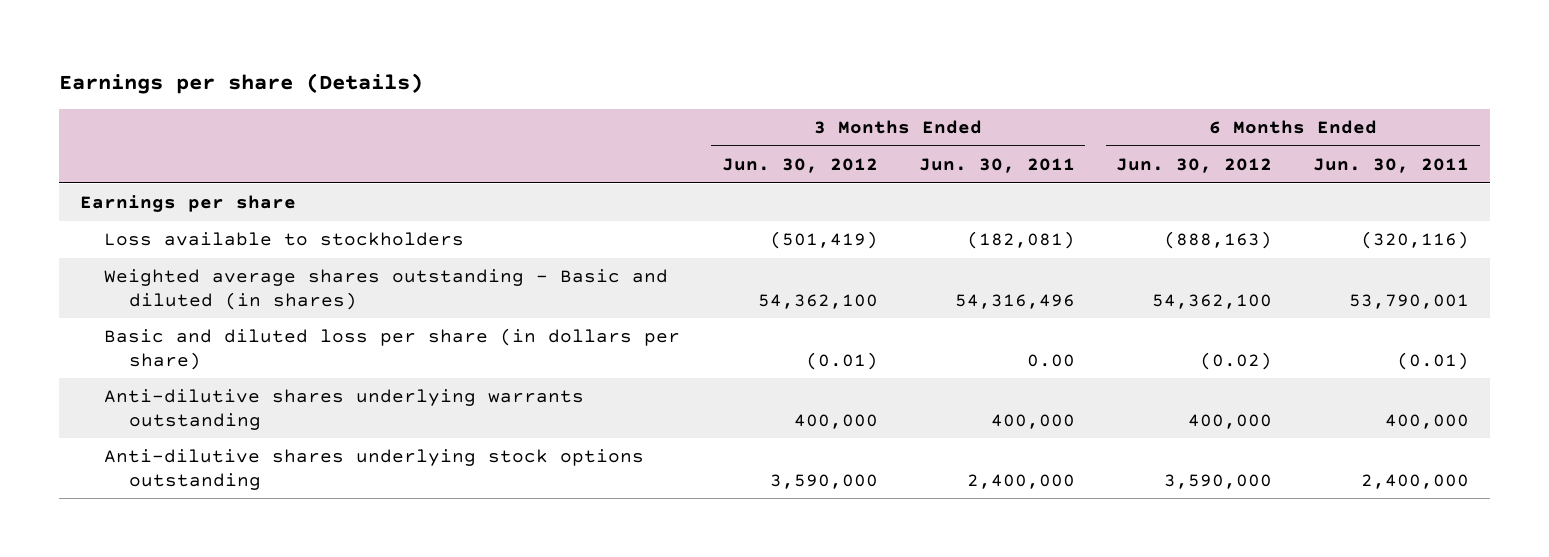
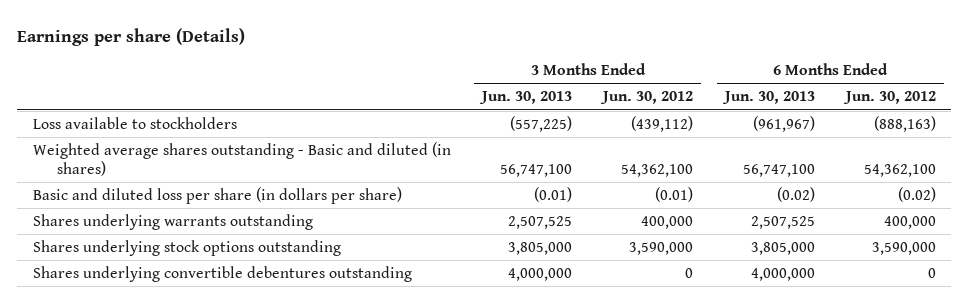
[918,158,1075,174] Jun. 30, 2011 -> none
[1313,158,1470,174] Jun. 30, 2011 -> none
none -> [479,91,573,105] Jun. 30, 2013
none -> [721,91,815,105] Jun. 30, 2013
[79,195,296,213] Earnings per share -> none
[769,231,878,250] (501,419) -> [631,115,694,132] (439,112)
[104,389,585,430] Anti-dilutive shares underlying warrants outstanding -> [32,213,313,230] Shares underlying warrants outstanding
[104,449,645,490] Anti-dilutive shares underlying stock options outstanding -> [32,239,341,256] Shares underlying stock options outstanding
none -> [32,265,412,282] Shares underlying convertible debentures outstanding

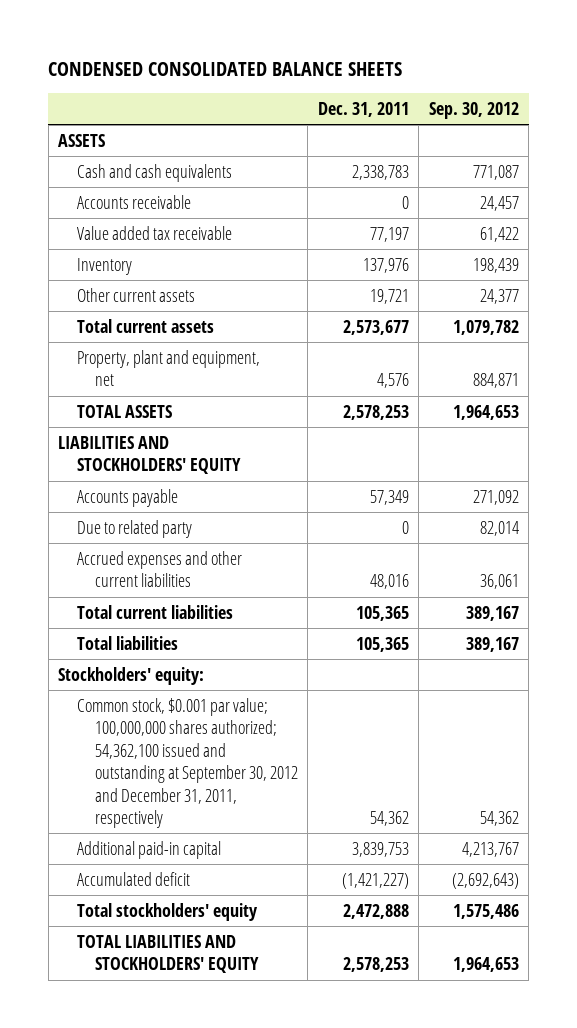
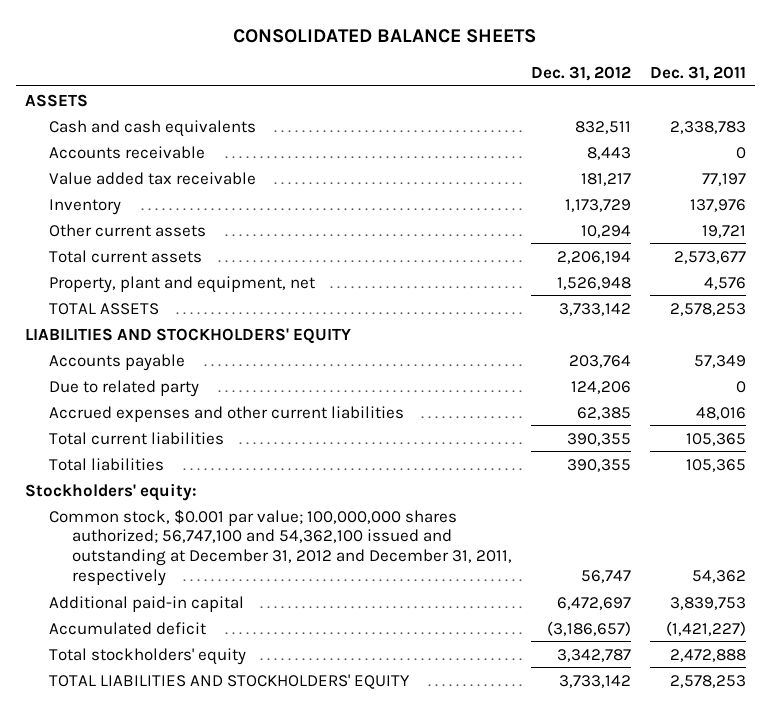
[48,61,403,76] CONDENSED CONSOLIDATED BALANCE SHEETS -> [233,29,537,44] CONSOLIDATED BALANCE SHEETS
[428,101,519,119] Sep. 30, 2012 -> none
none -> [531,65,632,81] Dec. 31, 2012
[76,697,298,828] Common stock, $0.001 par value; 100,000,000 shares authorized; 54,362,100 issued and outstanding at September 30, 2012 and December 31, 2011, respectively -> [48,508,513,586] Common stock, $0.001 par value; 100,000,000 shares authorized; 56,747,100 and 54,362,100 issued and outstanding at December 31, 2012 and December 31, 2011, respectively

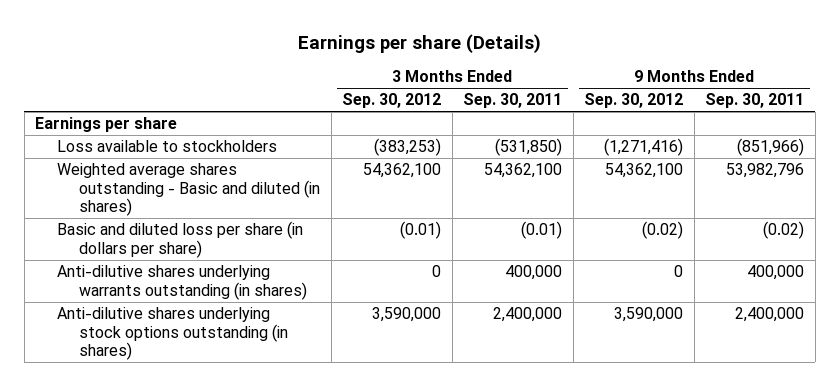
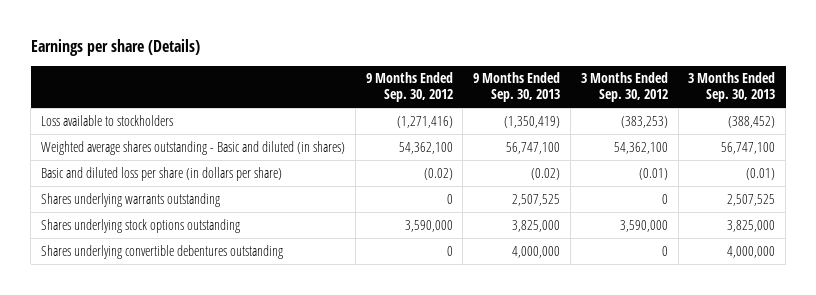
[463,93,563,109] Sep. 30, 2011 -> none
[705,93,805,109] Sep. 30, 2011 -> none
none -> [473,72,561,103] 9 Months Ended Sep. 30, 2013
none -> [688,72,776,103] 3 Months Ended Sep. 30, 2013
[35,117,178,133] Earnings per share -> none
[57,265,308,300] Anti-dilutive shares underlying warrants outstanding (in shares) -> [41,192,221,207] Shares underlying warrants outstanding
[57,307,289,361] Anti-dilutive shares underlying stock options outstanding (in shares) -> [41,218,241,233] Shares underlying stock options outstanding
none -> [41,244,284,259] Shares underlying convertible debentures outstanding

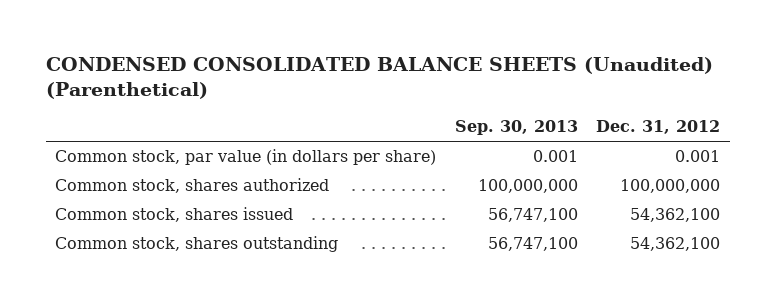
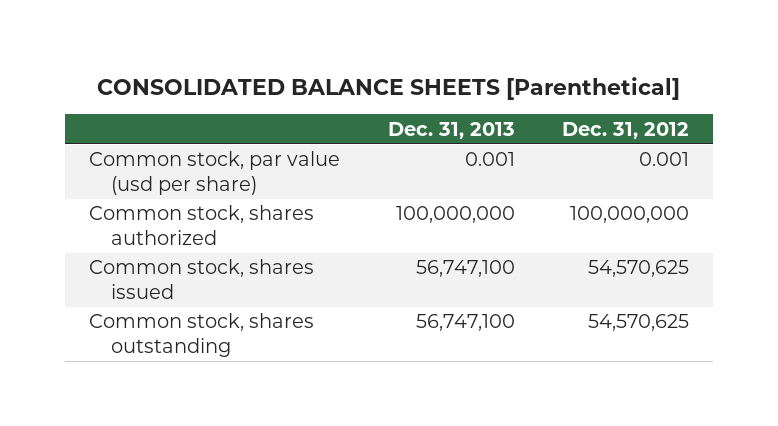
[46,57,714,99] CONDENSED CONSOLIDATED BALANCE SHEETS (Unaudited) (Parenthetical) -> [97,77,681,101] CONSOLIDATED BALANCE SHEETS [Parenthetical]
[454,120,578,136] Sep. 30, 2013 -> none
none -> [387,121,515,139] Dec. 31, 2013
[55,149,437,166] Common stock, par value (in dollars per share) -> [88,151,340,195] Common stock, par value (usd per share)
[630,208,721,223] 54,362,100 -> [588,260,690,278] 54,570,625
[630,237,721,252] 54,362,100 -> [588,314,690,332] 54,570,625

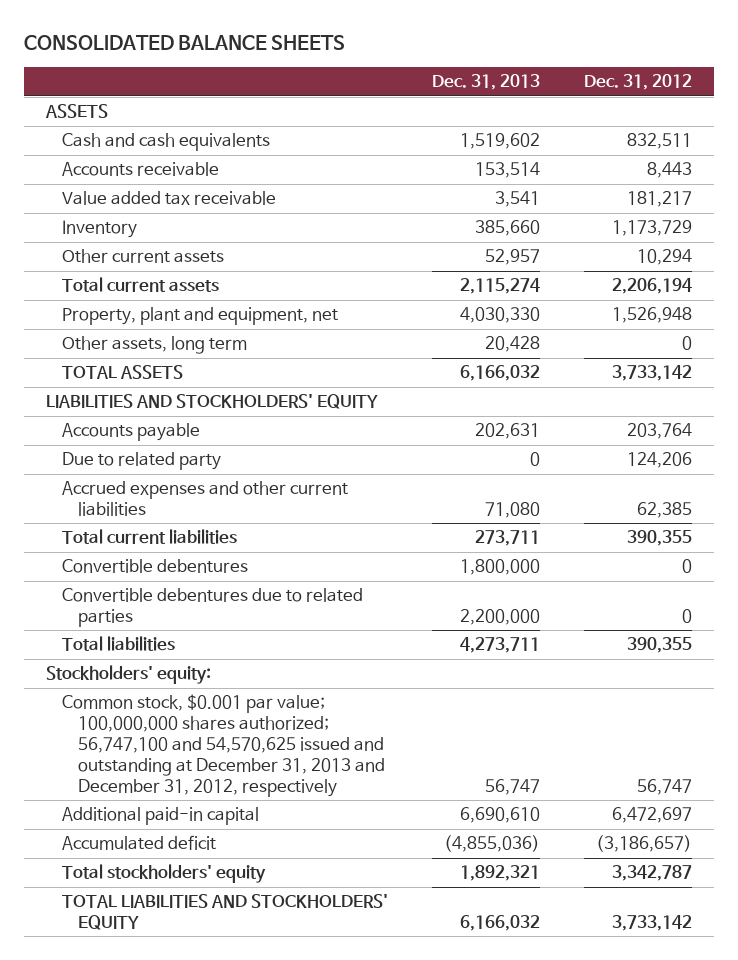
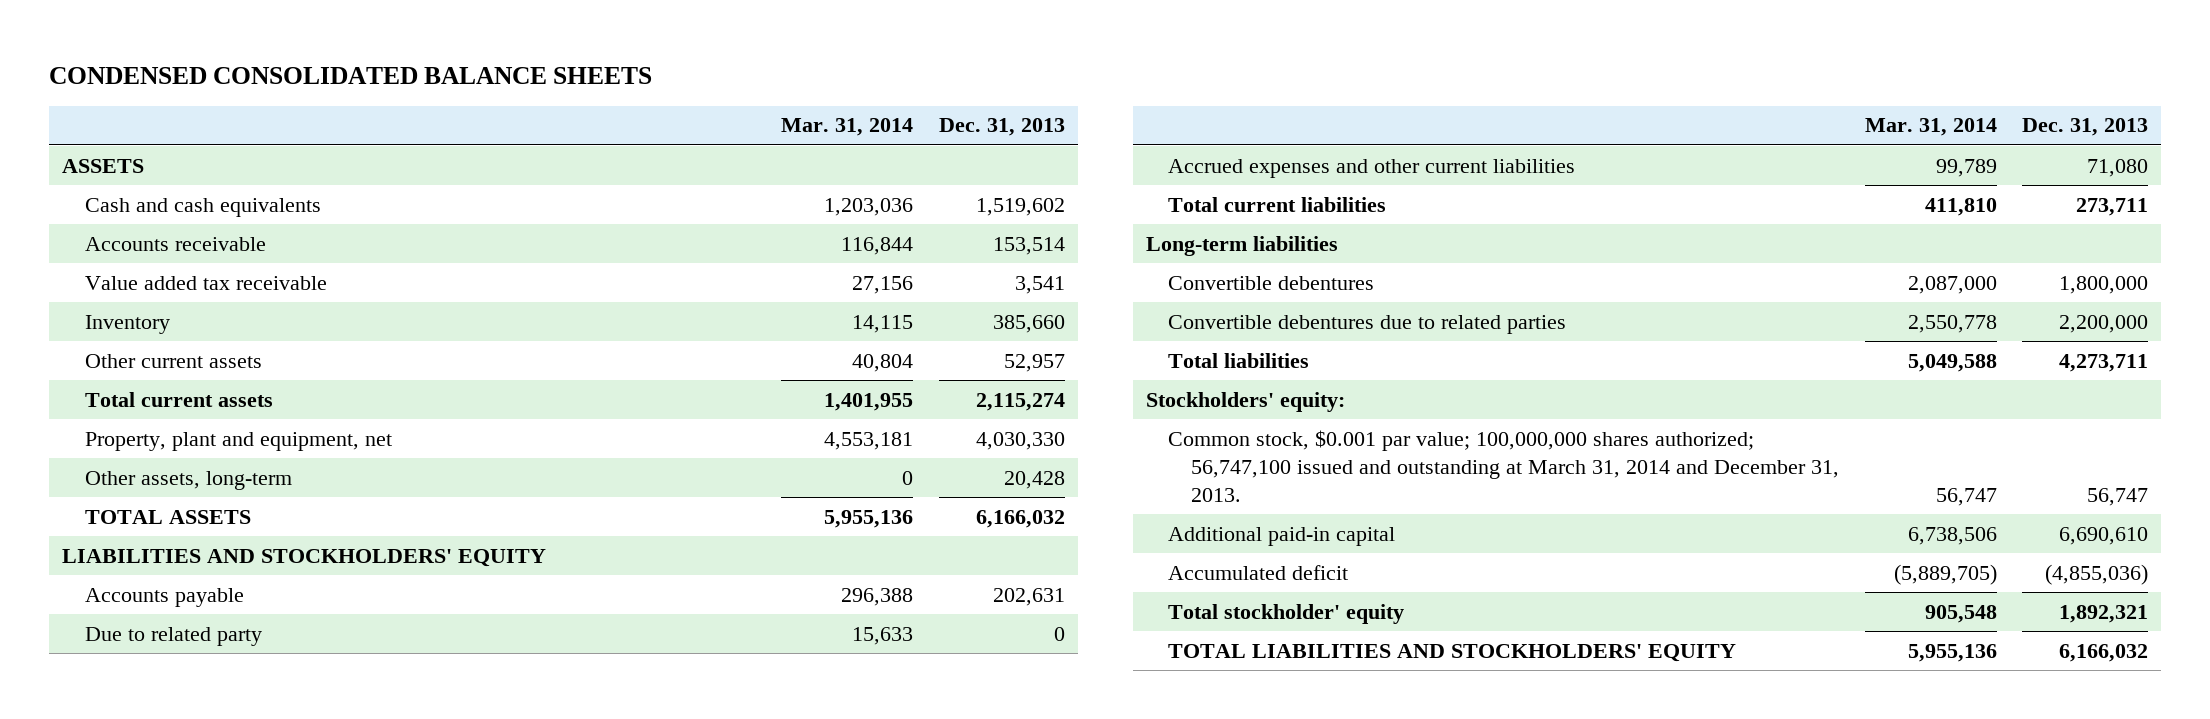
[23,35,345,51] CONSOLIDATED BALANCE SHEETS -> [49,66,653,84] CONDENSED CONSOLIDATED BALANCE SHEETS
[584,74,693,91] Dec. 31, 2012 -> none
none -> [780,118,913,137] Mar. 31, 2014
[62,336,248,355] Other assets, long term -> [84,470,292,490] Other assets, long-term
none -> [1145,235,1338,256] Long-term liabilities
[62,694,386,798] Common stock, $0.001 par value; 100,000,000 shares authorized; 56,747,100 and 54,570,625 issued and outstanding at December 31, 2013 and December 31, 2012, respectively -> [1168,429,1839,503] Common stock, $0.001 par value; 100,000,000 shares authorized; 56,747,100 issued and outstanding at March 31, 2014 and December 31, 2013.
[62,864,267,884] Total stockholders' equity -> [1168,603,1405,624] Total stockholder' equity

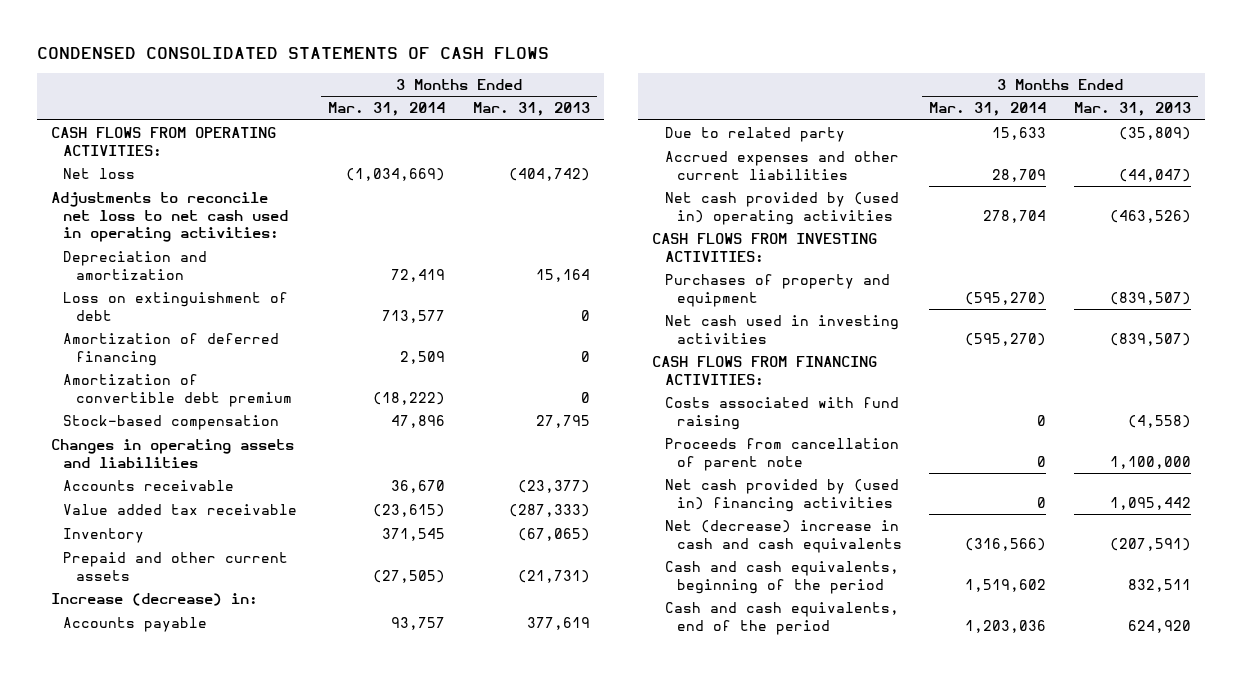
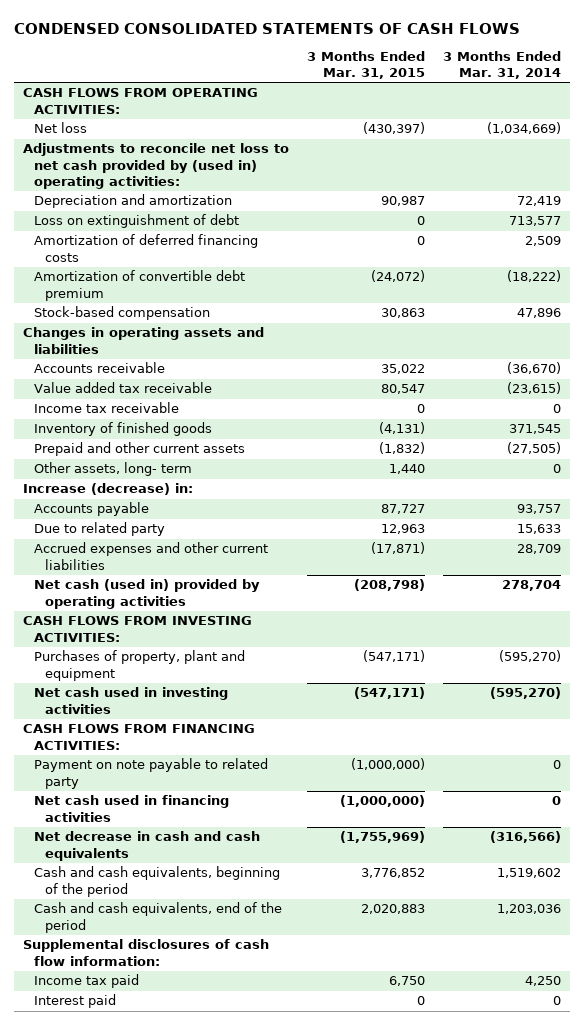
[472,102,590,117] Mar. 31, 2013 -> none
none -> [306,50,425,79] 3 Months Ended Mar. 31, 2015
[51,192,289,243] Adjustments to reconcile net loss to net cash used in operating activities: -> [23,143,290,189] Adjustments to reconcile net loss to net cash provided by (used in) operating activities:
[63,333,280,366] Amortization of deferred financing -> [34,234,259,262] Amortization of deferred financing costs
[391,480,446,494] 36,670 -> [506,362,561,375] (36,670)
none -> [34,402,180,414] Income tax receivable
[63,528,145,544] Inventory -> [34,422,213,437] Inventory of finished goods
none -> [34,462,193,477] Other assets, long- term
[664,192,899,225] Net cash provided by (used in) operating activities -> [34,579,261,609] Net cash (used in) provided by operating activities
[664,274,890,307] Purchases of property and equipment -> [34,650,246,681] Purchases of property, plant and equipment
[664,397,899,430] Costs associated with fund raising -> none
[664,438,899,471] Proceeds from cancellation of parent note -> none
none -> [34,758,269,789] Payment on note payable to related party
[664,479,899,512] Net cash provided by (used in) financing activities -> [34,795,230,822] Net cash used in financing activities
[664,520,902,553] Net (decrease) increase in cash and cash equivalents -> [34,831,261,861] Net decrease in cash and cash equivalents
none -> [23,939,270,966] Supplemental disclosures of cash flow information:
none -> [34,974,140,989] Income tax paid
none -> [34,994,117,1009] Interest paid

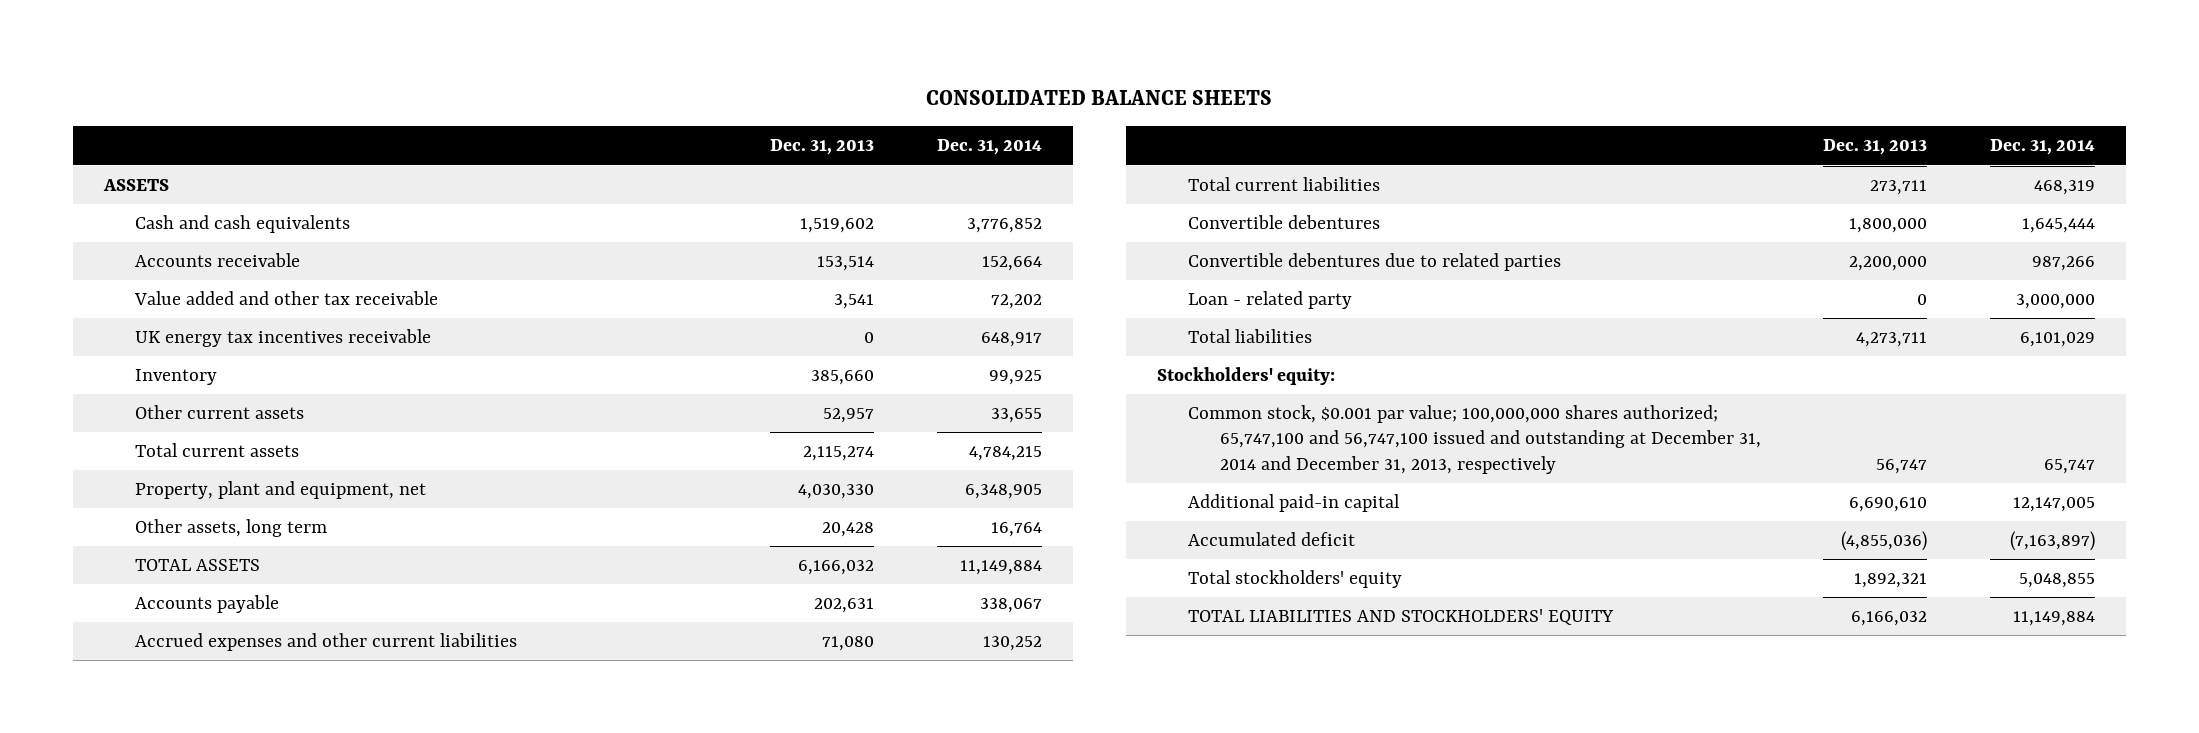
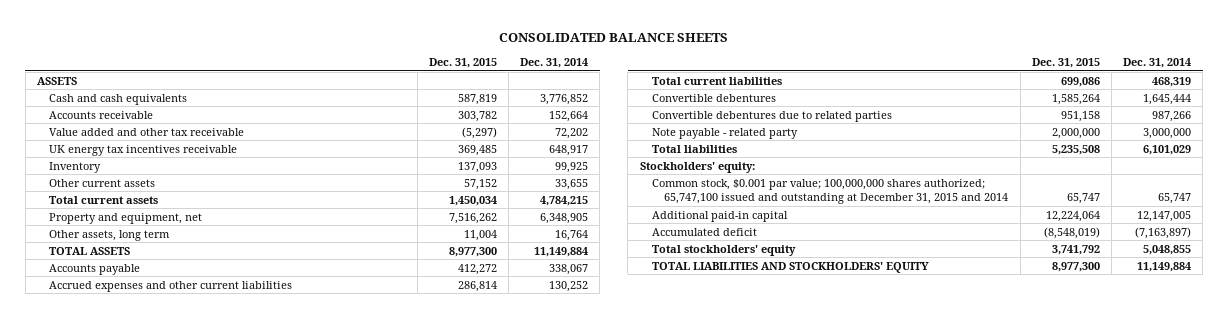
[770,139,875,156] Dec. 31, 2013 -> none
none -> [428,58,497,69] Dec. 31, 2015
[135,481,427,500] Property, plant and equipment, net -> [49,212,203,224] Property and equipment, net
[1188,291,1353,310] Loan - related party -> [651,127,798,139] Note payable - related party
[1188,405,1761,474] Common stock, $0.001 par value; 100,000,000 shares authorized; 65,747,100 and 56,747,100 issued and outstanding at December 31, 2014 and December 31, 2013, respectively -> [651,178,1009,205] Common stock, $0.001 par value; 100,000,000 shares authorized; 65,747,100 issued and outstanding at December 31, 2015 and 2014

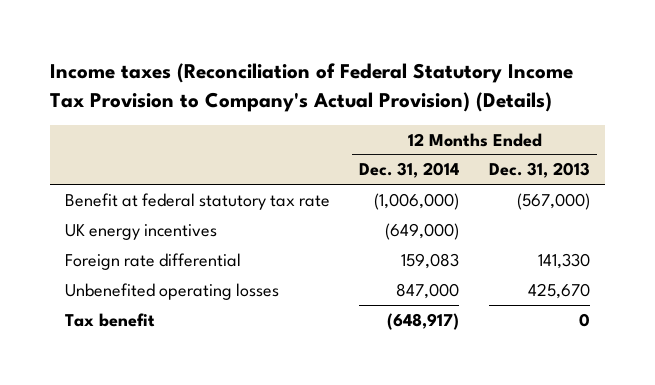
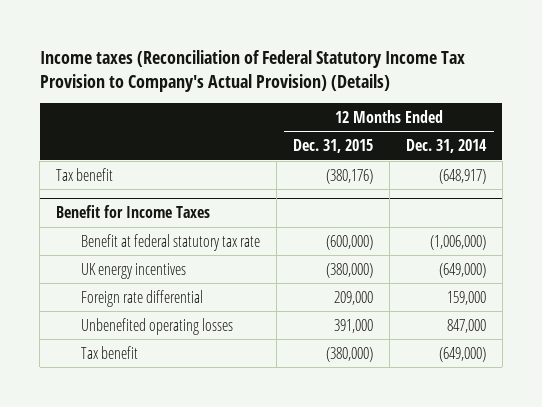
[488,162,590,179] Dec. 31, 2013 -> none
none -> [292,139,373,154] Dec. 31, 2015
[64,312,155,327] Tax benefit -> [56,167,114,181] Tax benefit
none -> [56,205,211,219] Benefit for Income Taxes
[401,252,460,269] 159,083 -> [446,290,486,305] 159,000
none -> [80,345,138,359] Tax benefit

